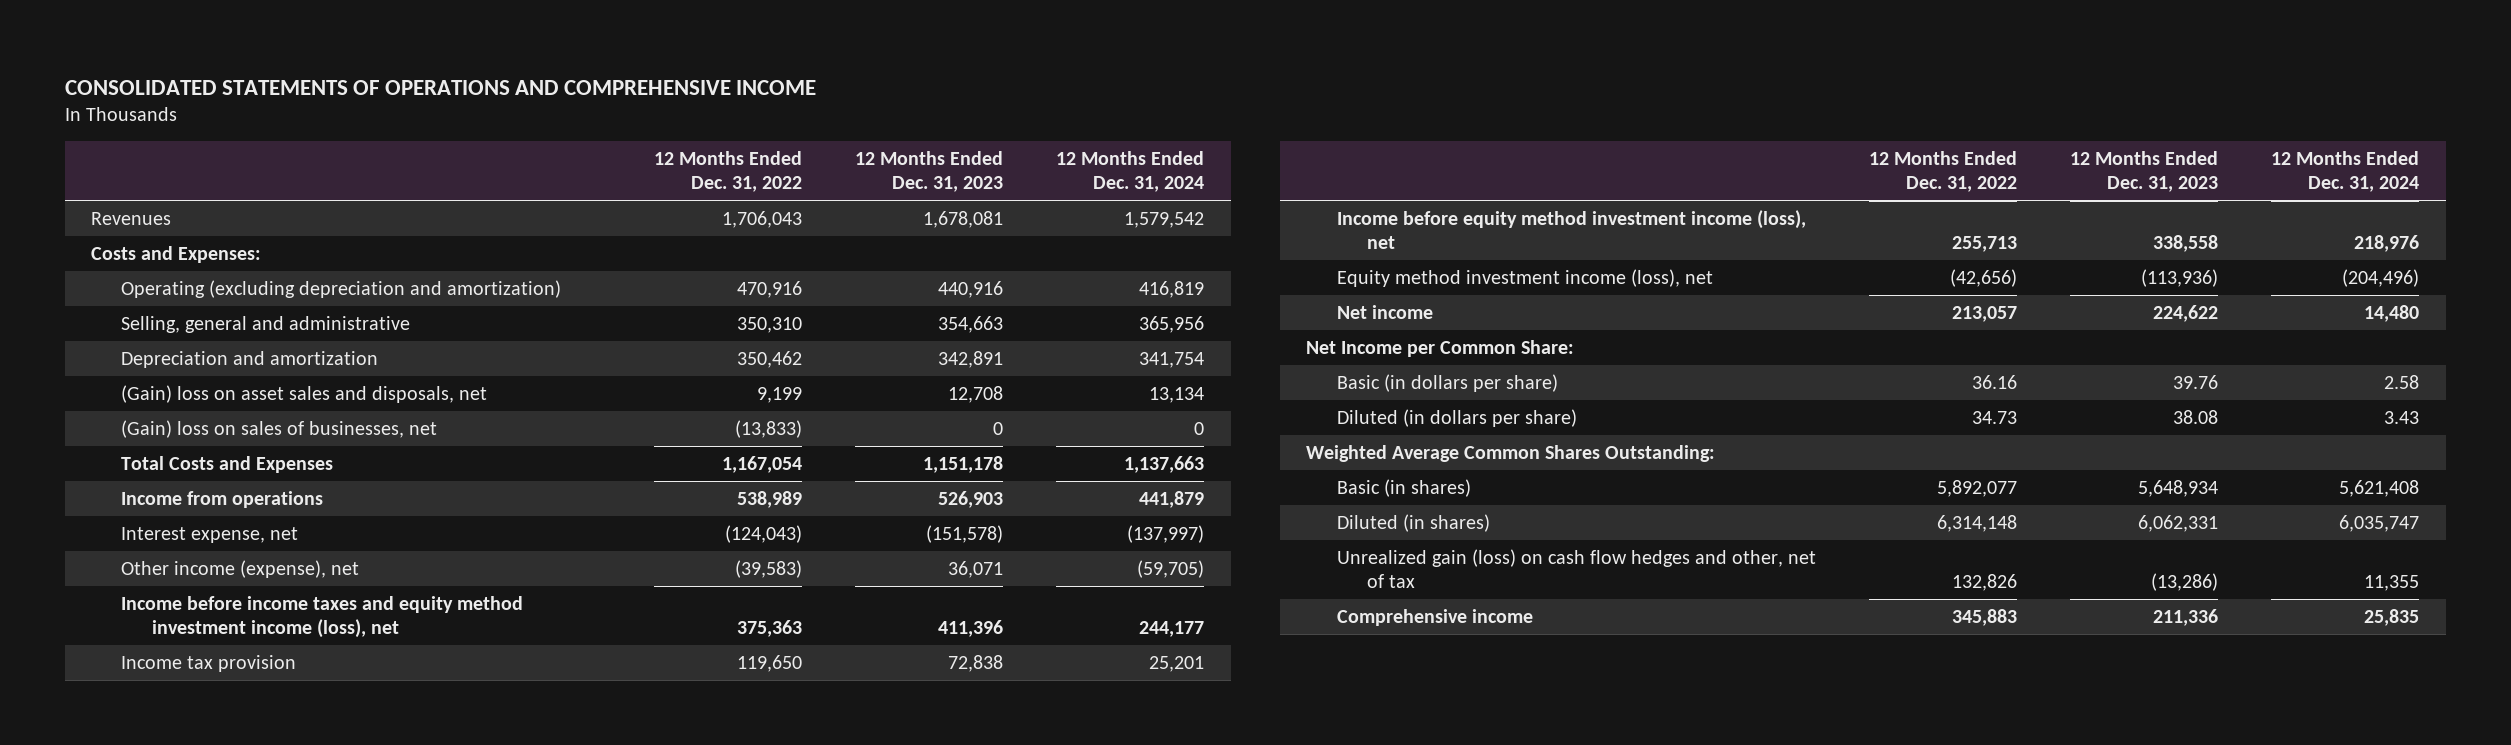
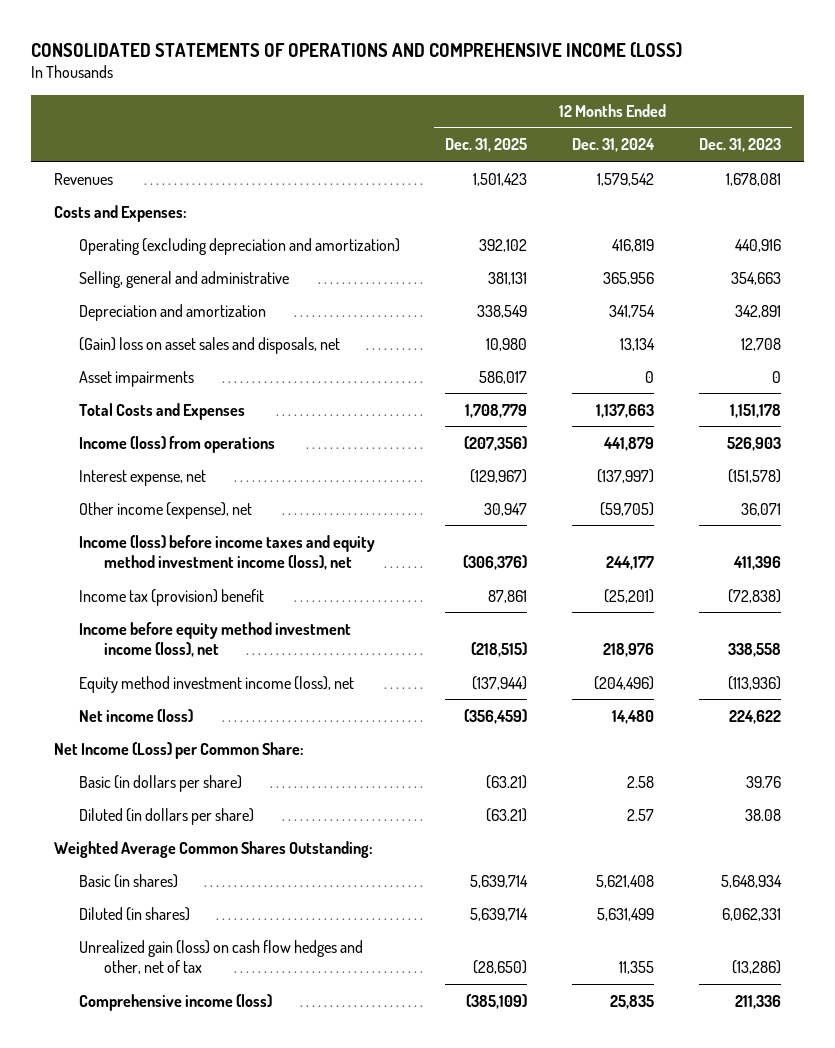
[64,79,816,95] CONSOLIDATED STATEMENTS OF OPERATIONS AND COMPREHENSIVE INCOME -> [31,41,683,58] CONSOLIDATED STATEMENTS OF OPERATIONS AND COMPREHENSIVE INCOME (LOSS)
[653,150,802,192] 12 Months Ended Dec. 31, 2022 -> none
none -> [445,138,528,153] Dec. 31, 2025
[121,420,438,439] (Gain) loss on sales of businesses, net -> none
none -> [79,370,195,387] Asset impairments
[121,491,324,509] Income from operations -> [79,435,276,453] Income (loss) from operations
[121,596,524,639] Income before income taxes and equity method investment income (loss), net -> [79,534,376,571] Income (loss) before income taxes and equity method investment income (loss), net
[121,655,297,673] Income tax provision -> [79,588,265,606] Income tax (provision) benefit
[948,655,1004,673] 72,838 -> [728,588,782,603] (72,838)
[1149,656,1205,673] 25,201 -> [604,588,655,603] (25,201)
[1336,305,1433,320] Net income -> [79,708,194,722] Net income (loss)
[1306,340,1575,358] Net Income per Common Share: -> [53,741,304,759] Net Income (Loss) per Common Share:
[2384,411,2420,425] 3.43 -> [627,808,655,821] 2.57
[2339,515,2420,533] 6,035,747 -> [597,907,655,921] 5,631,499
[1336,609,1533,627] Comprehensive income -> [79,993,273,1011] Comprehensive income (loss)

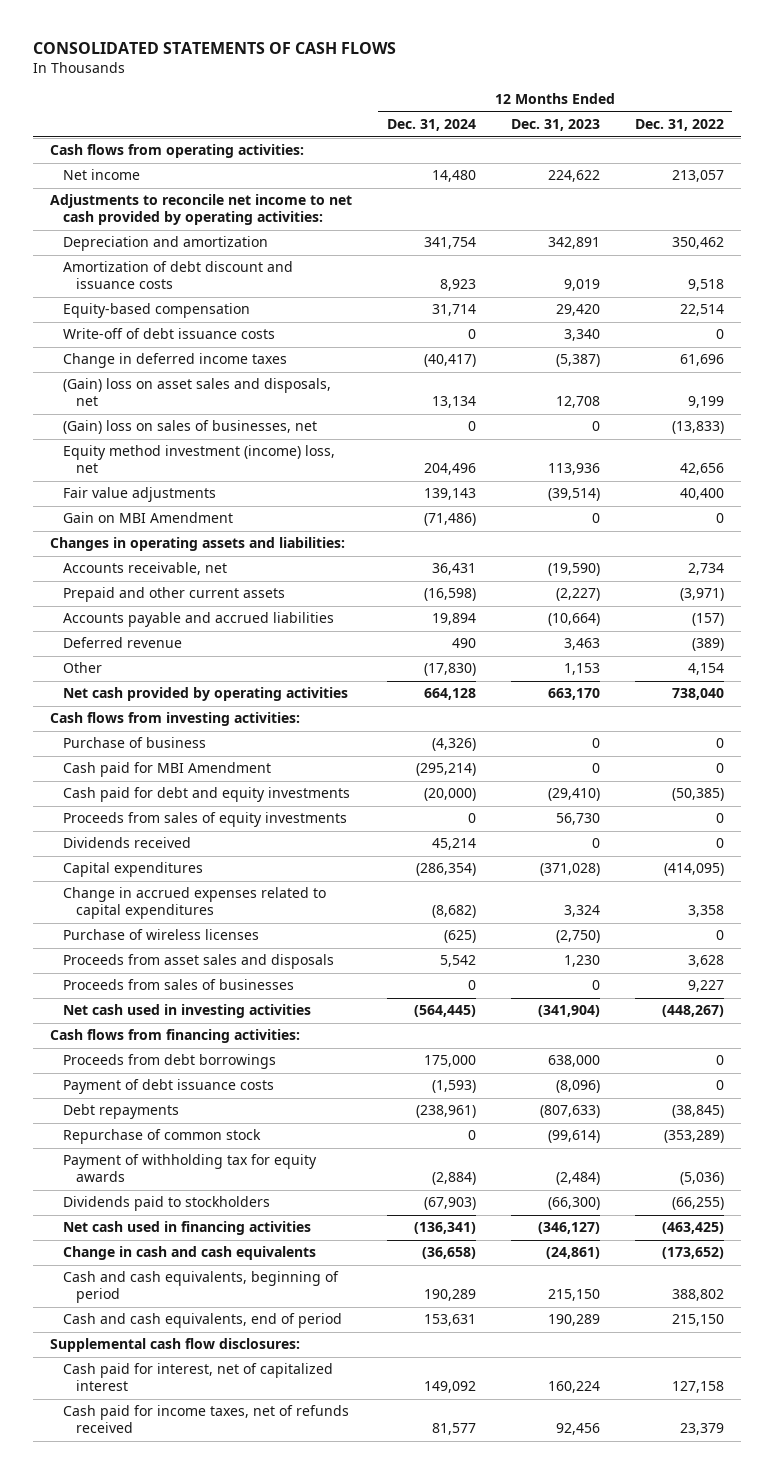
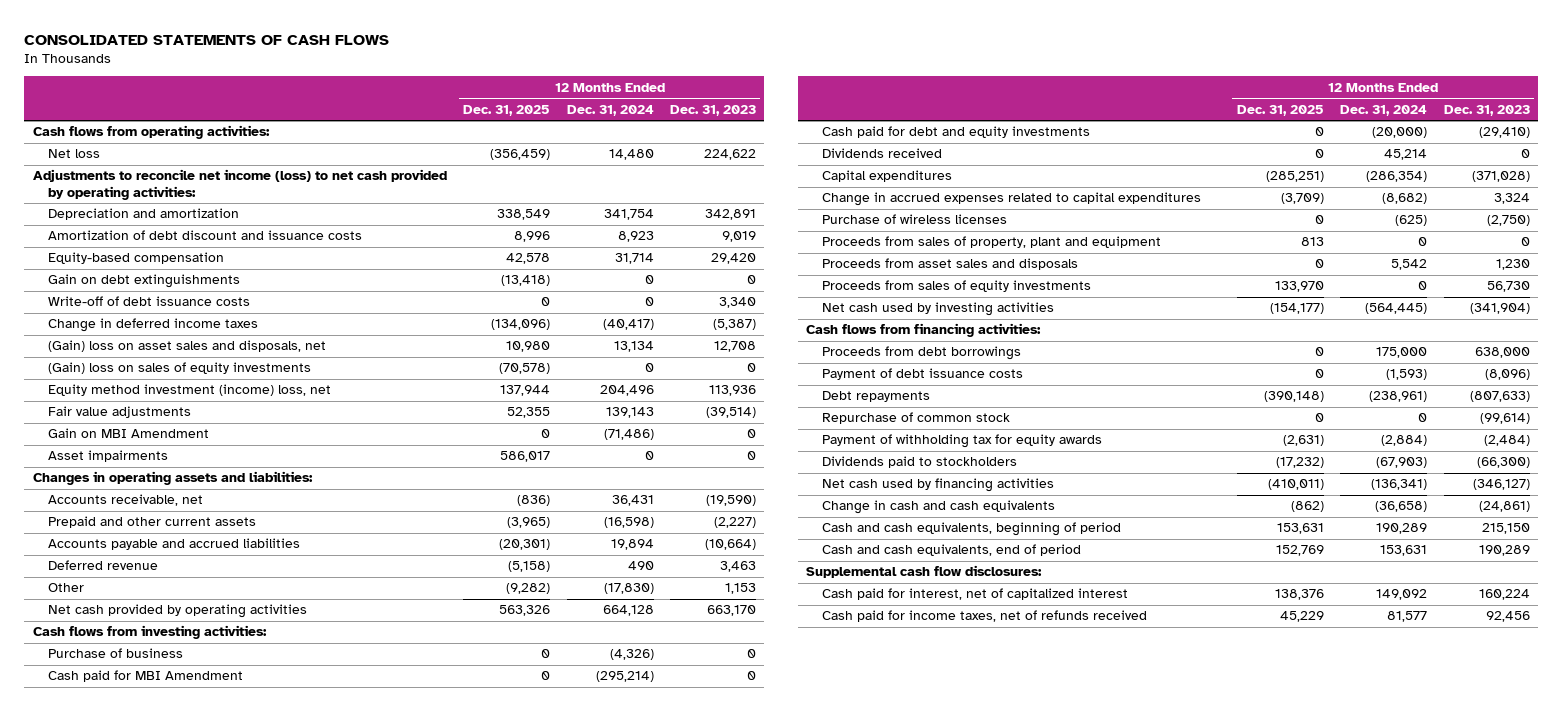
[634,119,724,132] Dec. 31, 2022 -> none
none -> [463,104,551,116] Dec. 31, 2025
[63,169,141,181] Net income -> [48,149,101,159] Net loss
[50,194,353,226] Adjustments to reconcile net income to net cash provided by operating activities: -> [32,169,447,200] Adjustments to reconcile net income (loss) to net cash provided by operating activities:
none -> [48,274,241,289] Gain on debt extinguishments
[63,420,318,435] (Gain) loss on sales of businesses, net -> [48,362,312,375] (Gain) loss on sales of equity investments
none -> [48,450,169,463] Asset impairments
none -> [821,236,1161,249] Proceeds from sales of property, plant and equipment
[63,979,295,991] Proceeds from sales of businesses -> none
[63,812,348,828] Proceeds from sales of equity investments -> [821,280,1091,293] Proceeds from sales of equity investments
[63,1004,312,1019] Net cash used in investing activities -> [821,302,1054,317] Net cash used by investing activities
[63,1221,312,1236] Net cash used in financing activities -> [821,478,1054,493] Net cash used by financing activities

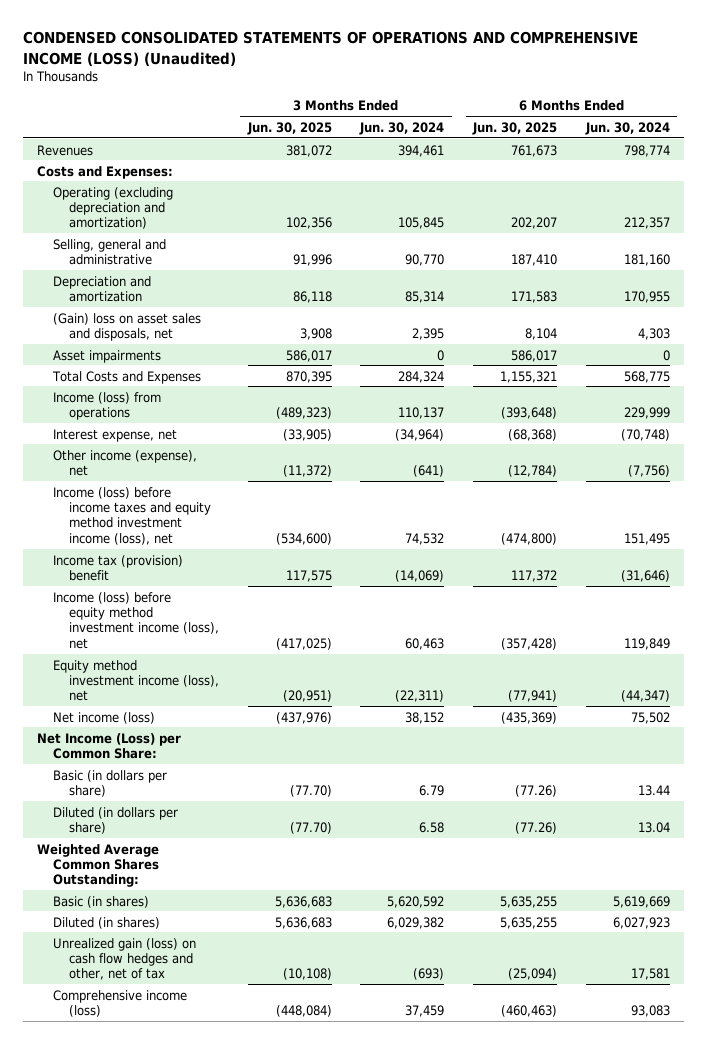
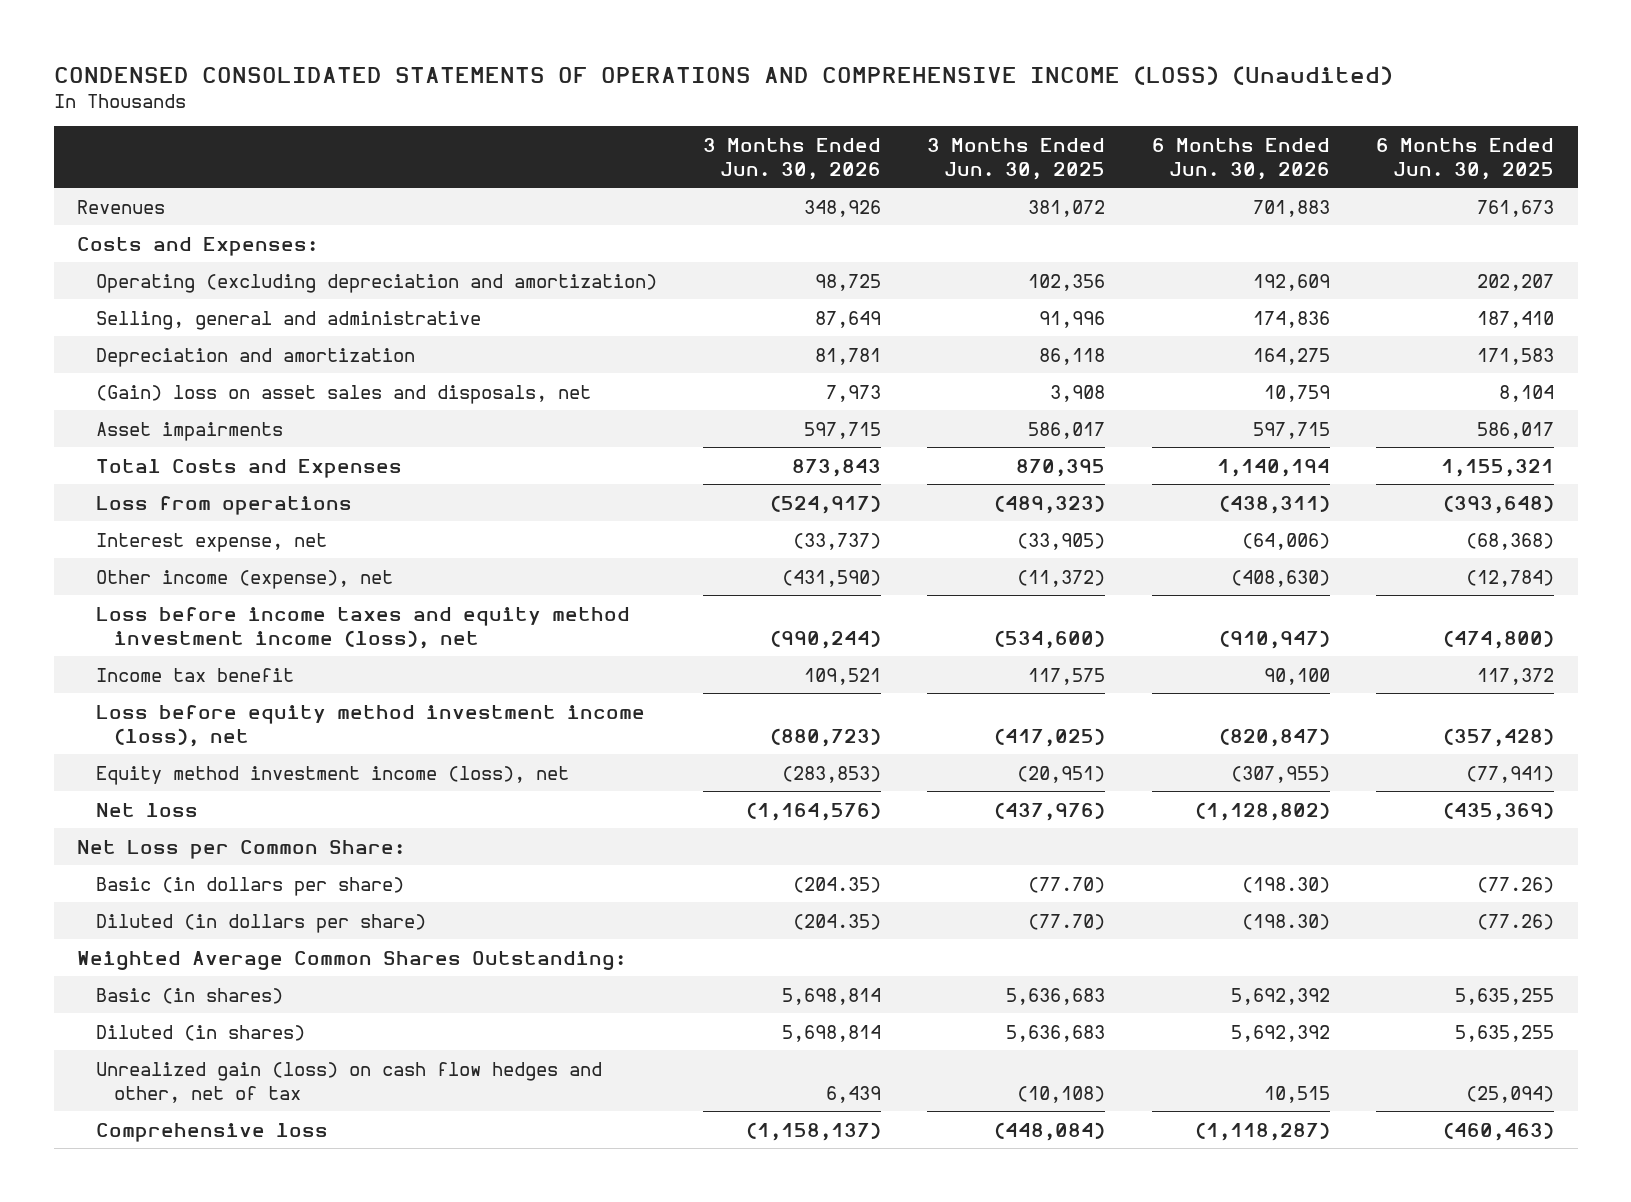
[359,121,445,135] Jun. 30, 2024 -> none
[584,121,670,135] Jun. 30, 2024 -> none
none -> [702,137,881,180] 3 Months Ended Jun. 30, 2026
none -> [1151,137,1330,180] 6 Months Ended Jun. 30, 2026
[53,391,162,420] Income (loss) from operations -> [95,495,352,515] Loss from operations
[53,486,211,545] Income (loss) before income taxes and equity method investment income (loss), net -> [95,606,630,649] Loss before income taxes and equity method investment income (loss), net
[53,554,184,581] Income tax (provision) benefit -> [95,667,294,682] Income tax benefit
[53,591,219,649] Income (loss) before equity method investment income (loss), net -> [95,704,645,747] Loss before equity method investment income (loss), net
[53,711,156,724] Net income (loss) -> [95,802,198,817] Net loss
[37,732,182,759] Net Income (Loss) per Common Share: -> [76,839,405,859] Net Loss per Common Share:
[53,989,188,1017] Comprehensive income (loss) -> [95,1122,328,1142] Comprehensive loss

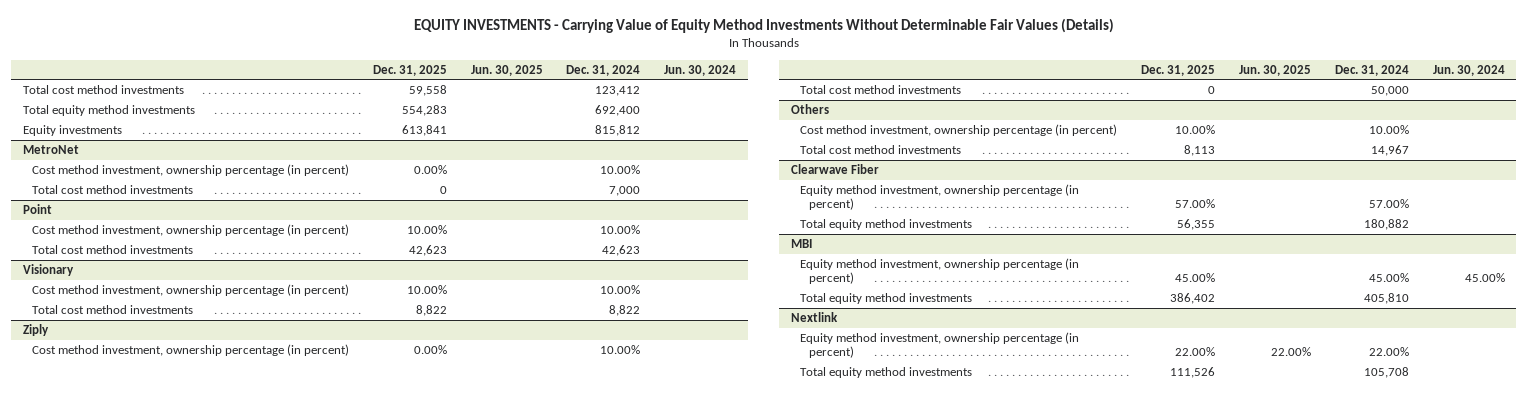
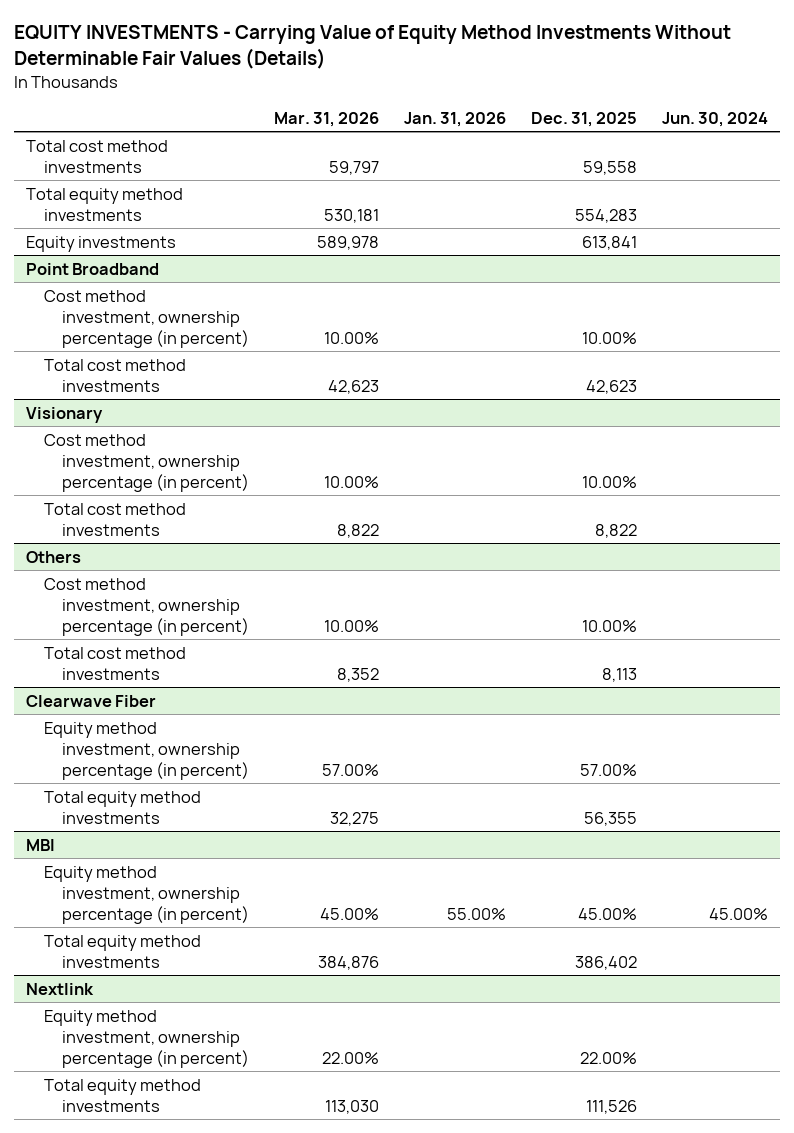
[470,64,543,76] Jun. 30, 2025 -> none
[566,64,641,76] Dec. 31, 2024 -> none
none -> [274,111,380,127] Mar. 31, 2026
none -> [404,111,507,127] Jan. 31, 2026
[22,144,79,154] MetroNet -> none
[31,163,349,176] Cost method investment, ownership percentage (in percent) -> none
[31,184,193,194] Total cost method investments -> none
[22,203,52,214] Point -> [26,262,160,275] Point Broadband
[22,323,49,336] Ziply -> none
[31,343,349,356] Cost method investment, ownership percentage (in percent) -> none
[800,84,962,94] Total cost method investments -> none

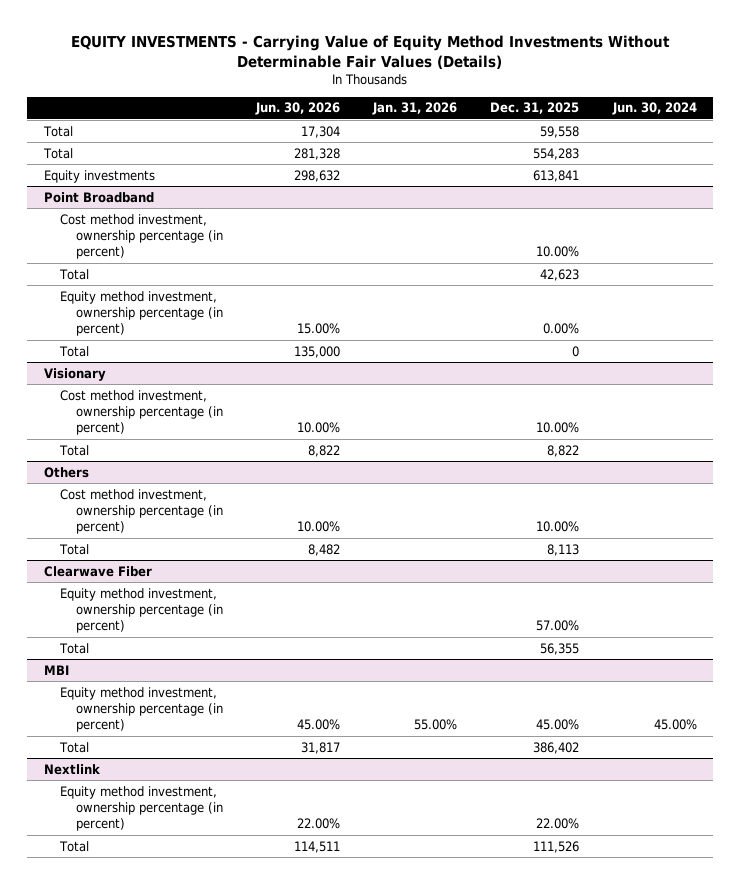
[274,111,380,127] Mar. 31, 2026 -> none
none -> [254,102,340,116] Jun. 30, 2026
[26,139,169,173] Total cost method investments -> [42,125,73,137] Total
[26,187,184,221] Total equity method investments -> [42,147,73,159] Total
[44,358,187,392] Total cost method investments -> [58,268,89,280] Total
none -> [59,290,223,337] Equity method investment, ownership percentage (in percent)
none -> [58,345,89,357] Total
[44,502,187,536] Total cost method investments -> [58,444,89,456] Total
[44,646,187,680] Total cost method investments -> [58,543,89,555] Total
[44,790,202,824] Total equity method investments -> [58,642,89,654] Total
[44,934,202,968] Total equity method investments -> [58,741,89,753] Total
[44,1078,202,1112] Total equity method investments -> [58,840,89,852] Total

